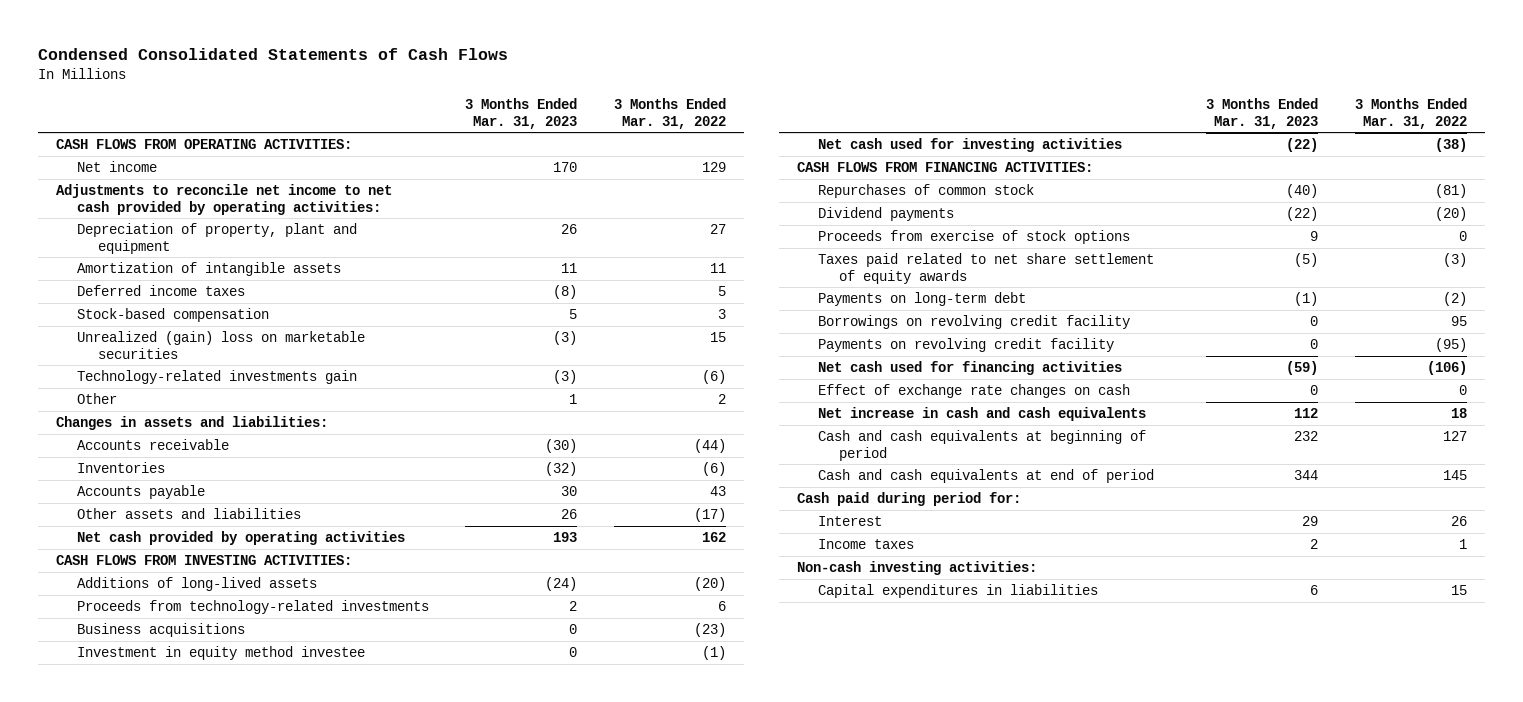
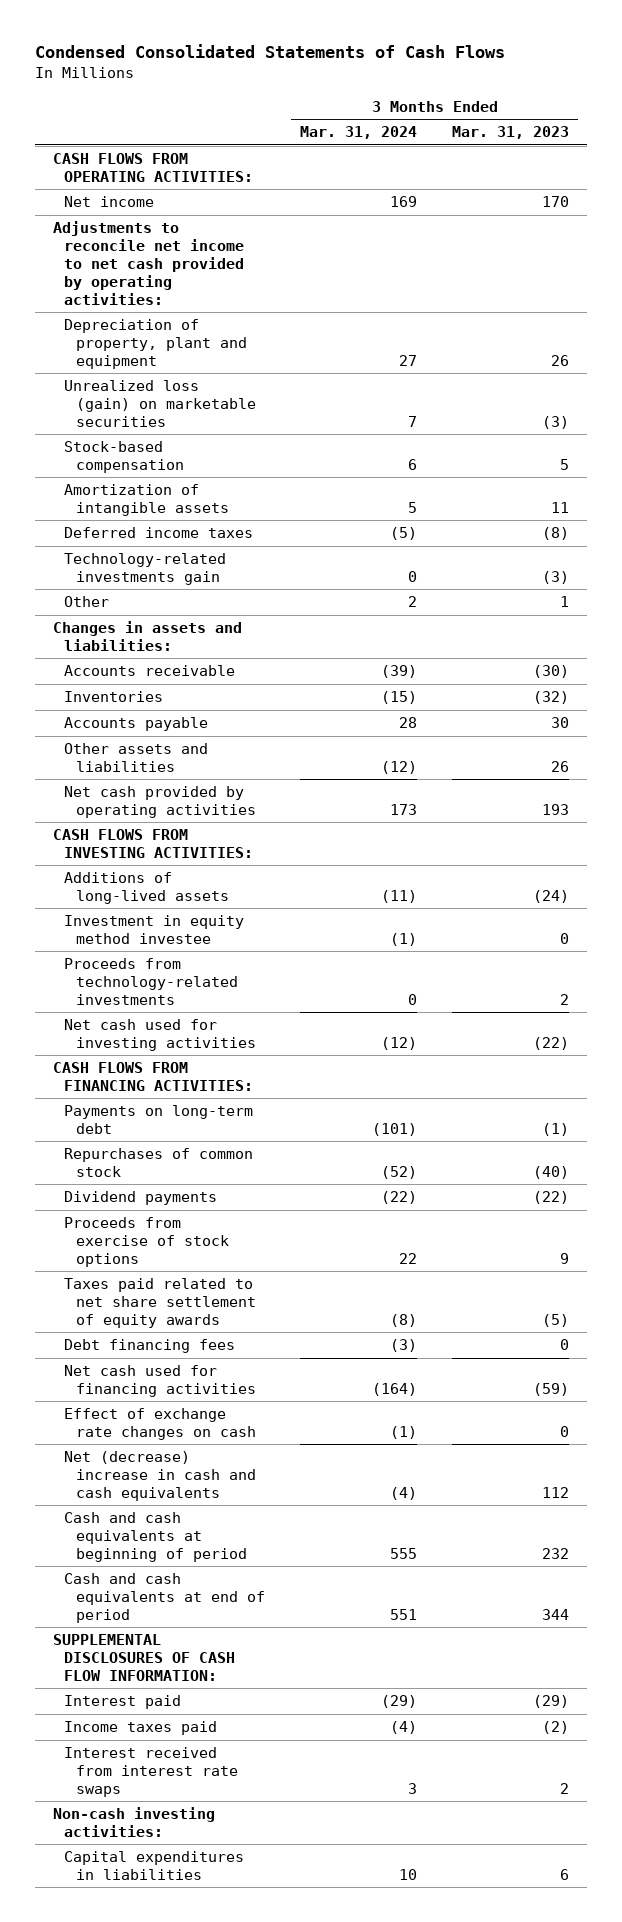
[613,98,726,129] 3 Months Ended Mar. 31, 2022 -> none
none -> [300,126,418,140] Mar. 31, 2024
none -> [64,380,256,427] Unrealized loss (gain) on marketable securities
[76,308,269,323] Stock-based compensation -> [64,441,184,474] Stock-based compensation
[76,331,365,359] Unrealized (gain) loss on marketable securities -> none
[76,623,245,638] Business acquisitions -> none
[76,600,429,615] Proceeds from technology-related investments -> [64,958,238,1005] Proceeds from technology-related investments
[818,292,1027,307] Payments on long-term debt -> [64,1105,254,1135] Payments on long-term debt
[818,315,1131,330] Borrowings on revolving credit facility -> none
[818,338,1115,353] Payments on revolving credit facility -> none
none -> [64,1339,236,1354] Debt financing fees
[818,407,1147,422] Net increase in cash and cash equivalents -> [64,1451,256,1501] Net (decrease) increase in cash and cash equivalents
[797,492,1022,507] Cash paid during period for: -> none
none -> [52,1634,236,1681] SUPPLEMENTAL DISCLOSURES OF CASH FLOW INFORMATION:
[818,516,883,527] Interest -> [64,1695,182,1710] Interest paid
[1302,516,1319,527] 29 -> [533,1695,570,1709] (29)
[818,539,915,550] Income taxes -> [64,1721,218,1736] Income taxes paid
[1310,539,1319,550] 2 -> [542,1721,570,1735] (2)
none -> [64,1747,238,1797] Interest received from interest rate swaps

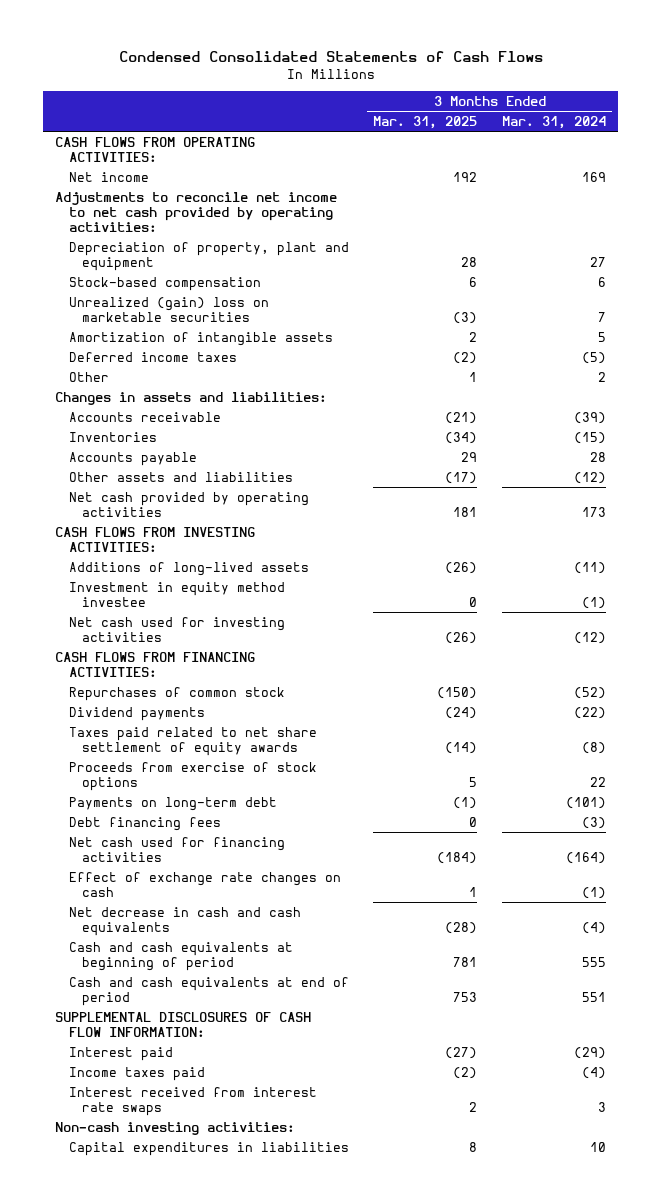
[452,126,570,140] Mar. 31, 2023 -> none
none -> [373,116,478,130] Mar. 31, 2025
[64,380,256,427] Unrealized loss (gain) on marketable securities -> none
none -> [68,296,269,322] Unrealized (gain) loss on marketable securities
[64,553,227,586] Technology-related investments gain -> none
[64,958,238,1005] Proceeds from technology-related investments -> none
[64,1217,229,1267] Proceeds from exercise of stock options -> [68,761,317,791] Proceeds from exercise of stock options
[64,1105,254,1135] Payments on long-term debt -> [68,796,277,811] Payments on long-term debt
[64,1451,256,1501] Net (decrease) increase in cash and cash equivalents -> [68,906,301,936] Net decrease in cash and cash equivalents

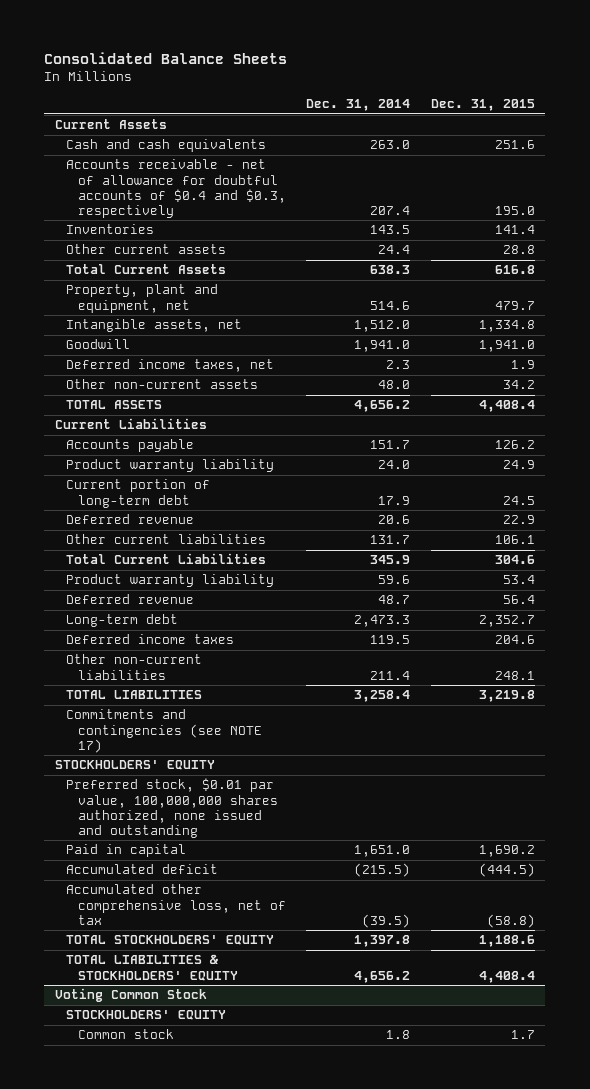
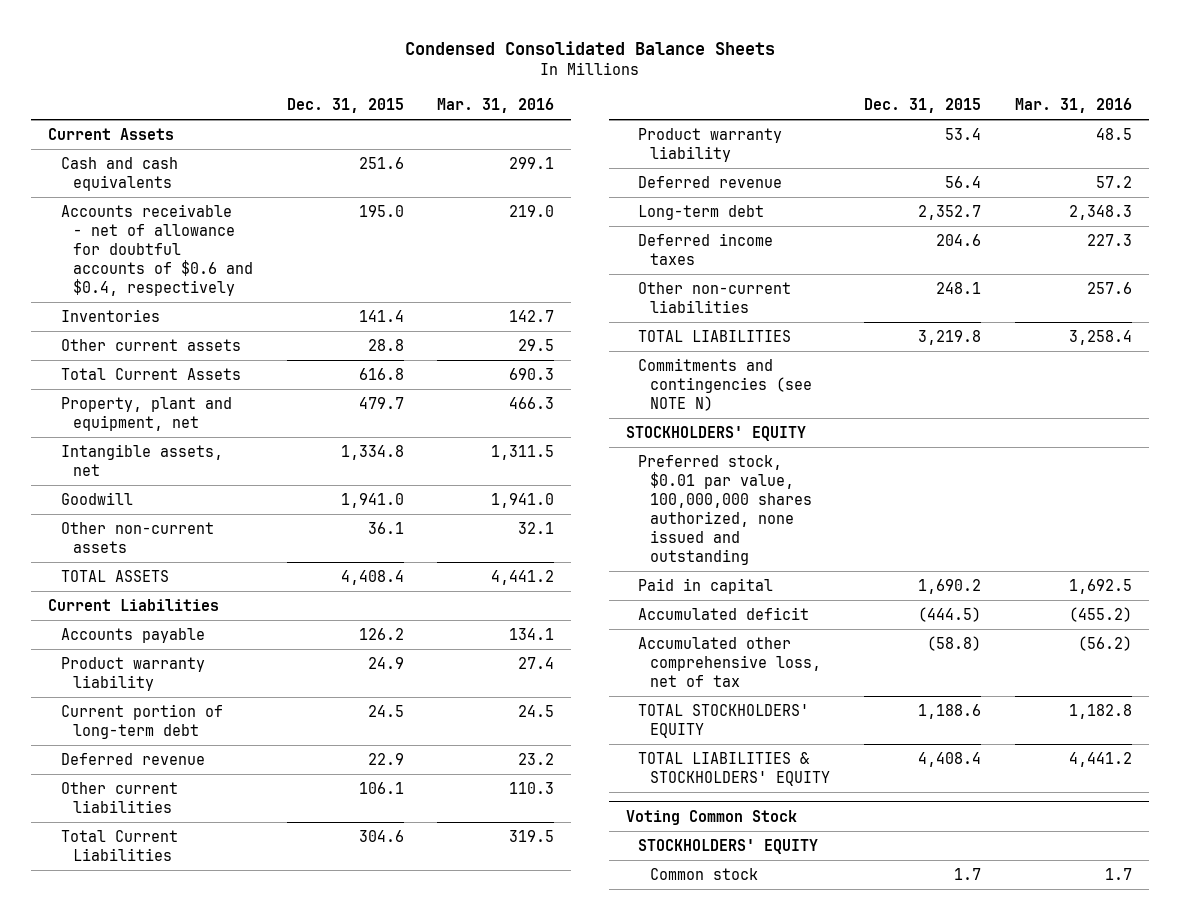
[44,51,288,64] Consolidated Balance Sheets -> [405,40,776,55] Condensed Consolidated Balance Sheets
[306,99,411,112] Dec. 31, 2014 -> none
none -> [437,98,555,114] Mar. 31, 2016
[66,159,286,219] Accounts receivable - net of allowance for doubtful accounts of $0.4 and $0.3, respectively -> [60,204,253,297] Accounts receivable - net of allowance for doubtful accounts of $0.6 and $0.4, respectively
[66,359,275,373] Deferred income taxes, net -> none
[503,380,536,390] 34.2 -> [367,522,404,535] 36.1
[66,709,262,753] Commitments and contingencies (see NOTE 17) -> [637,358,813,412] Commitments and contingencies (see NOTE N)

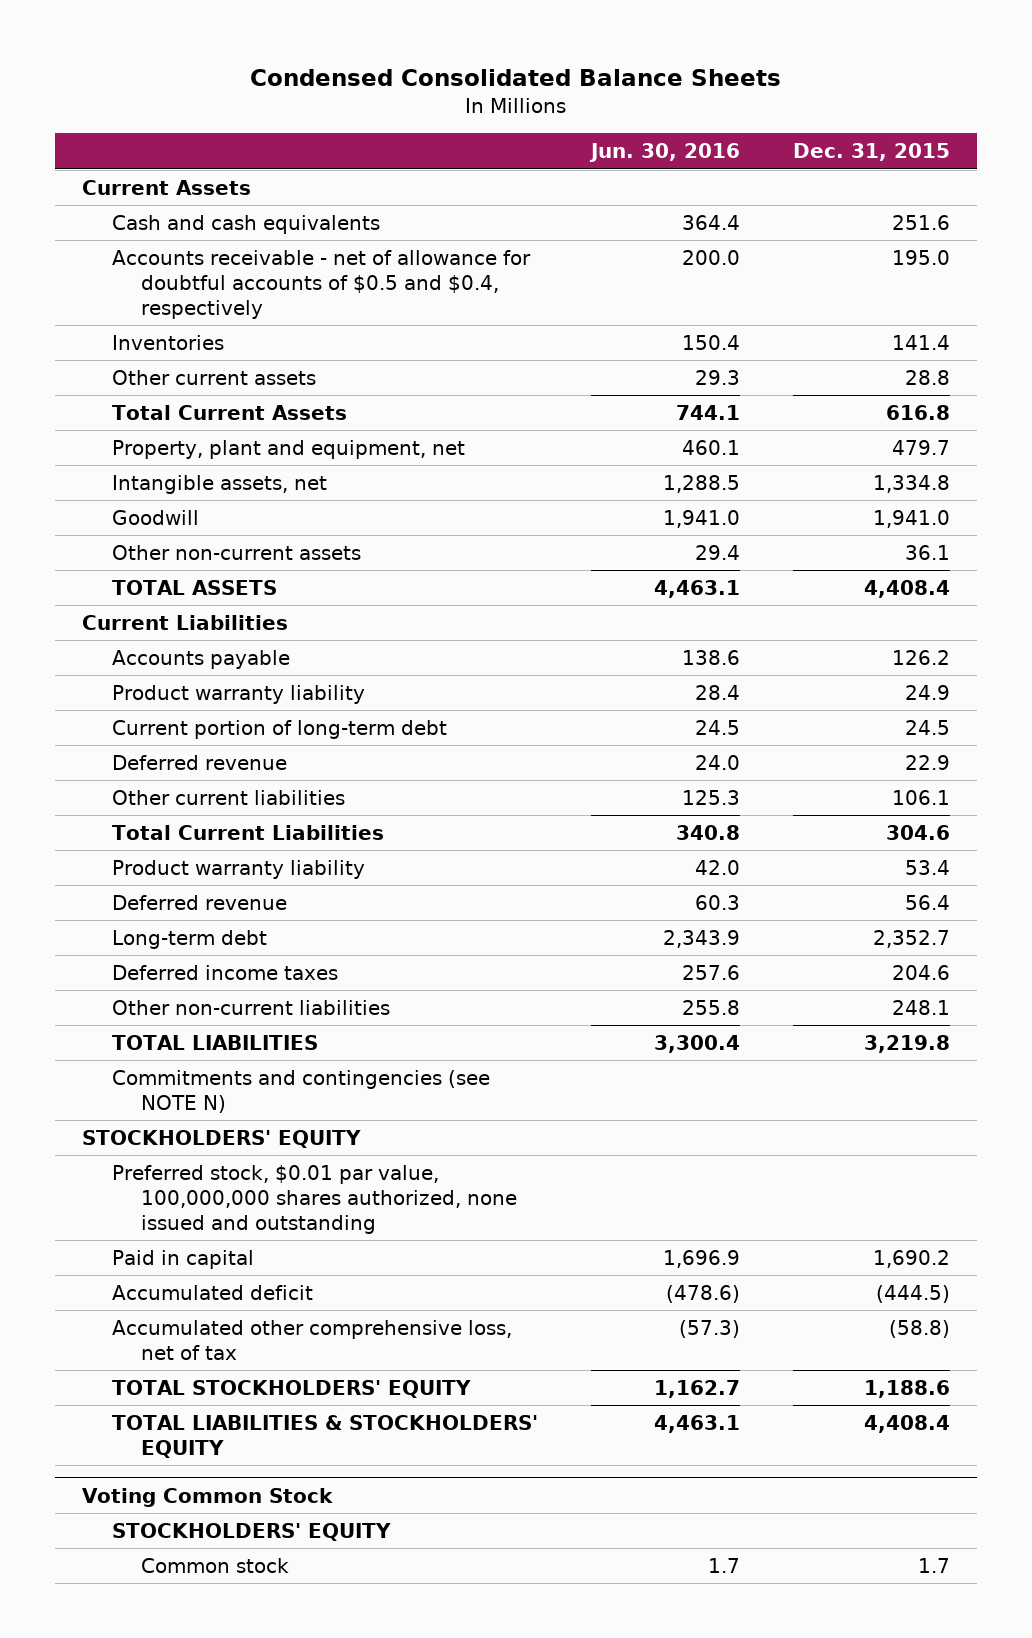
[437,98,555,114] Mar. 31, 2016 -> none
none -> [588,143,740,163] Jun. 30, 2016
[60,204,253,297] Accounts receivable - net of allowance for doubtful accounts of $0.6 and $0.4, respectively -> [111,250,531,320] Accounts receivable - net of allowance for doubtful accounts of $0.5 and $0.4, respectively

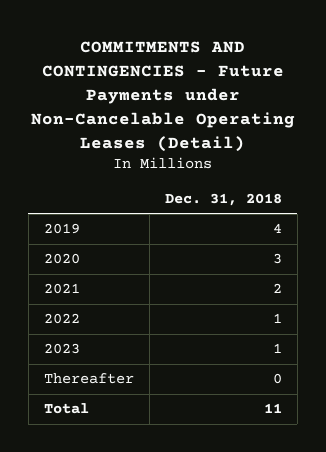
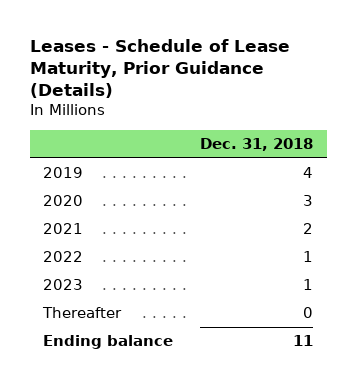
[30,41,295,152] COMMITMENTS AND CONTINGENCIES - Future Payments under Non-Cancelable Operating Leases (Detail) -> [29,38,290,99] Leases - Schedule of Lease Maturity, Prior Guidance (Details)
[43,403,89,415] Total -> [43,335,174,350] Ending balance

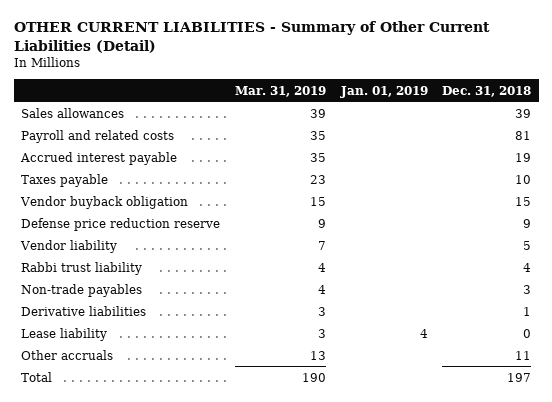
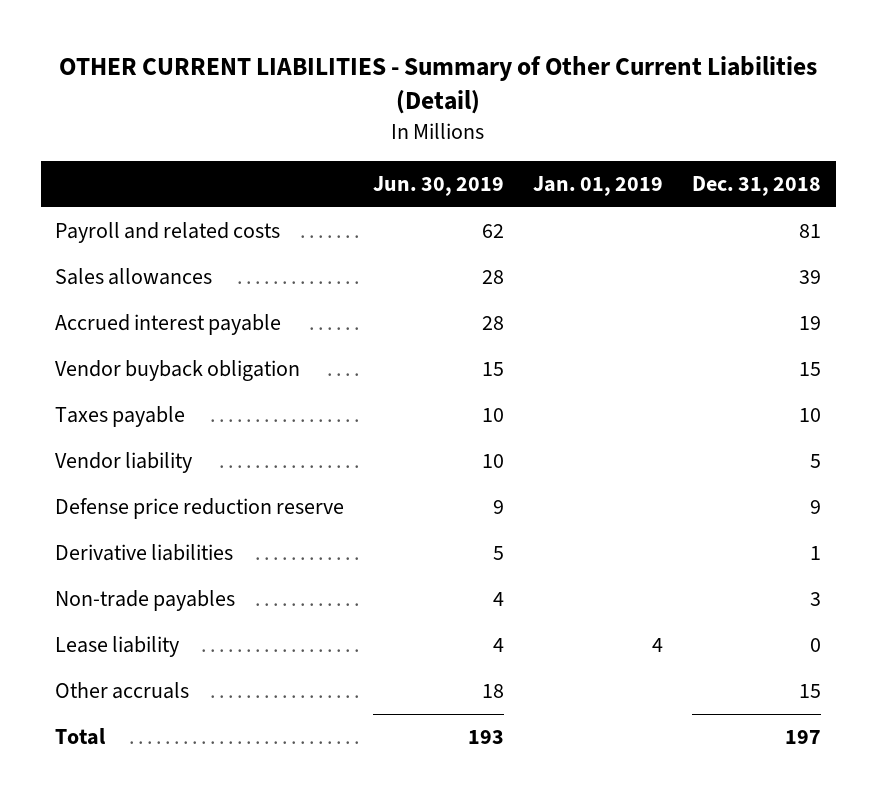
[234,85,326,97] Mar. 31, 2019 -> none
none -> [373,176,505,197] Jun. 30, 2019
[21,107,125,118] Sales allowances -> [55,268,213,286] Sales allowances
[21,173,109,187] Taxes payable -> [55,406,186,428] Taxes payable
[21,261,143,275] Rabbi trust liability -> none
[21,217,221,231] Defense price reduction reserve -> [55,498,345,520] Defense price reduction reserve
[21,283,143,297] Non-trade payables -> [55,590,236,612] Non-trade payables
[515,350,532,360] 11 -> [799,684,822,699] 15

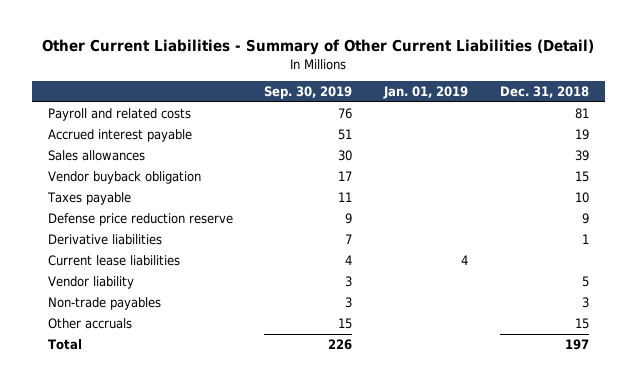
[59,55,818,115] OTHER CURRENT LIABILITIES - Summary of Other Current Liabilities (Detail) -> [42,39,595,56] Other Current Liabilities - Summary of Other Current Liabilities (Detail)
[373,176,505,197] Jun. 30, 2019 -> none
none -> [264,86,353,100] Sep. 30, 2019
[55,268,213,286] Sales allowances -> [47,149,145,161] Sales allowances
none -> [47,254,180,266] Current lease liabilities
[55,452,193,474] Vendor liability -> [47,275,134,289] Vendor liability
[55,636,180,658] Lease liability -> none

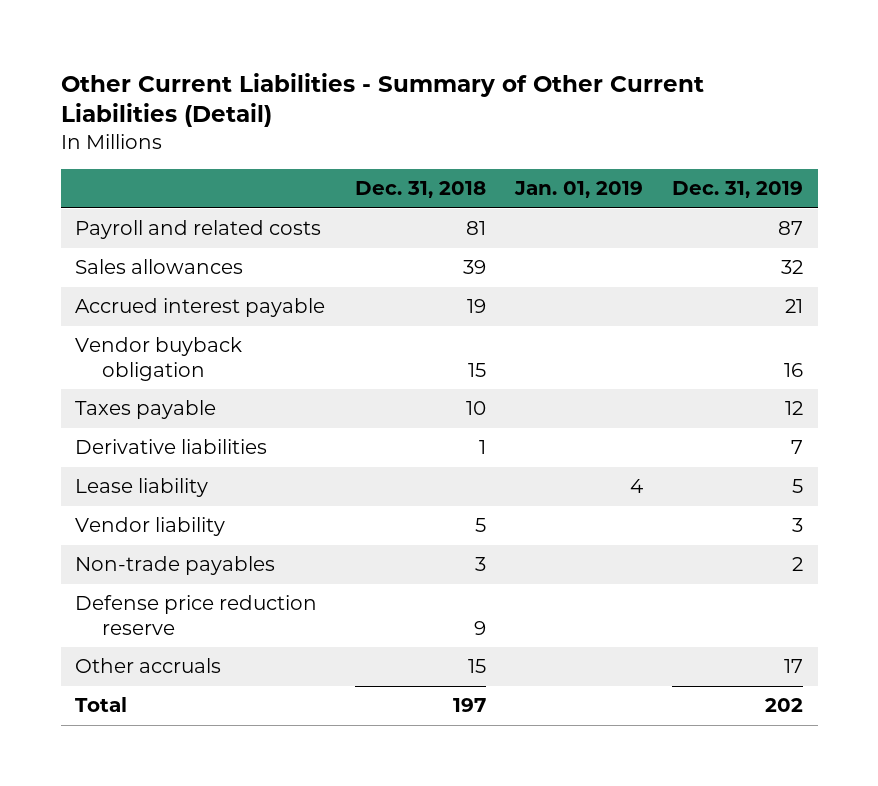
[264,86,353,100] Sep. 30, 2019 -> none
none -> [671,181,803,199] Dec. 31, 2019
[47,128,192,142] Accrued interest payable -> [75,298,326,318] Accrued interest payable
[47,254,180,266] Current lease liabilities -> [75,478,209,498] Lease liability
[47,212,233,226] Defense price reduction reserve -> [75,595,318,635] Defense price reduction reserve

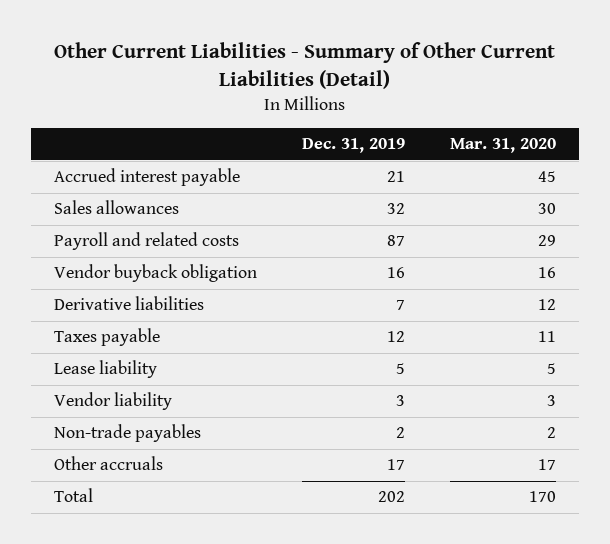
[354,181,486,199] Dec. 31, 2018 -> none
[513,181,643,199] Jan. 01, 2019 -> none
none -> [450,138,557,154] Mar. 31, 2020
[75,259,244,275] Sales allowances -> [53,200,179,215] Sales allowances
[75,220,322,240] Payroll and related costs -> [53,232,239,251] Payroll and related costs
[75,400,217,420] Taxes payable -> [53,328,160,347] Taxes payable
[75,595,318,635] Defense price reduction reserve -> none

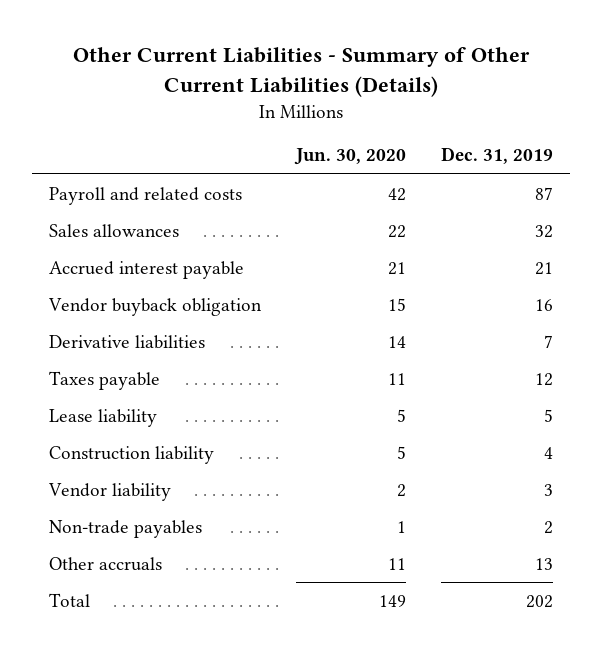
[53,42,555,90] Other Current Liabilities - Summary of Other Current Liabilities (Detail) -> [73,46,531,97] Other Current Liabilities - Summary of Other Current Liabilities (Details)
[450,138,557,154] Mar. 31, 2020 -> none
none -> [294,148,407,166] Jun. 30, 2020
[53,200,179,215] Sales allowances -> [49,223,180,237] Sales allowances
[53,168,240,187] Accrued interest payable -> [49,260,245,279] Accrued interest payable
none -> [49,445,215,464] Construction liability
[386,459,405,471] 17 -> [534,557,553,570] 13

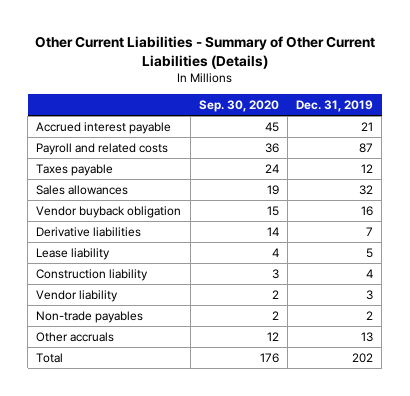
[294,148,407,166] Jun. 30, 2020 -> none
none -> [198,100,279,113] Sep. 30, 2020
[49,260,245,279] Accrued interest payable -> [36,121,172,134] Accrued interest payable
[49,370,161,390] Taxes payable -> [36,163,114,176] Taxes payable

